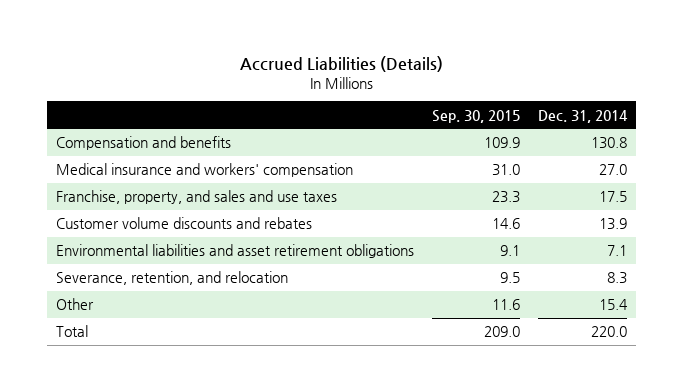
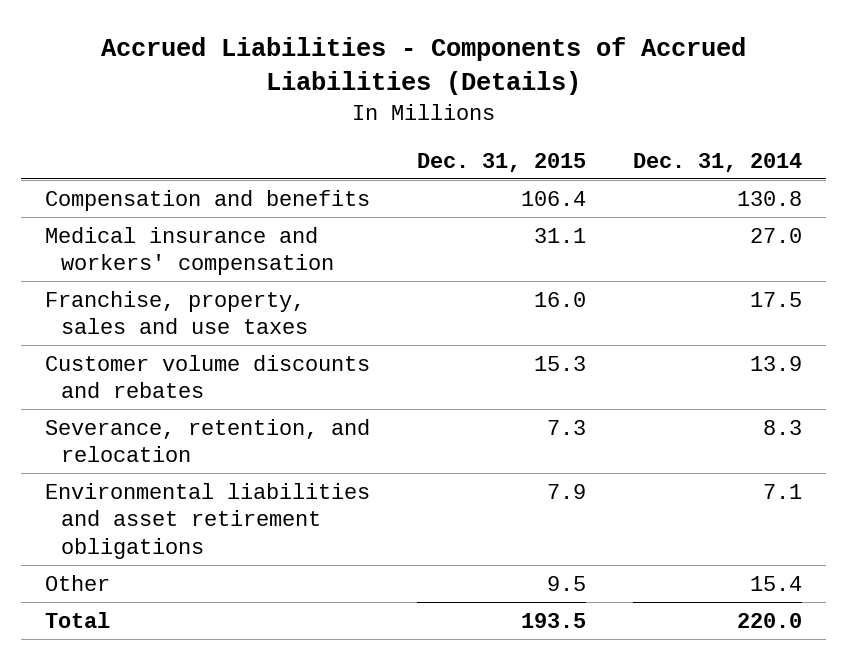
[239,55,443,72] Accrued Liabilities (Details) -> [100,36,746,95] Accrued Liabilities - Components of Accrued Liabilities (Details)
[432,109,521,123] Sep. 30, 2015 -> none
none -> [417,152,587,172] Dec. 31, 2015
[56,190,338,205] Franchise, property, and sales and use taxes -> [44,290,308,335] Franchise, property, sales and use taxes
[56,244,415,259] Environmental liabilities and asset retirement obligations -> [44,482,370,560] Environmental liabilities and asset retirement obligations

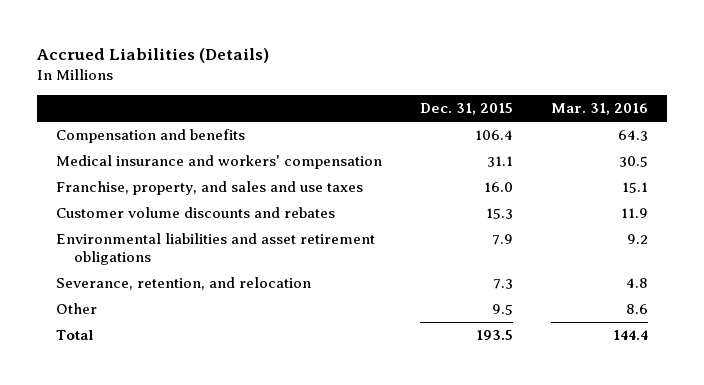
[100,36,746,95] Accrued Liabilities - Components of Accrued Liabilities (Details) -> [35,47,269,63] Accrued Liabilities (Details)
[633,152,803,172] Dec. 31, 2014 -> none
none -> [551,103,649,116] Mar. 31, 2016
[44,290,308,335] Franchise, property, sales and use taxes -> [56,181,364,196] Franchise, property, and sales and use taxes
[44,418,370,463] Severance, retention, and relocation -> [56,277,312,291] Severance, retention, and relocation

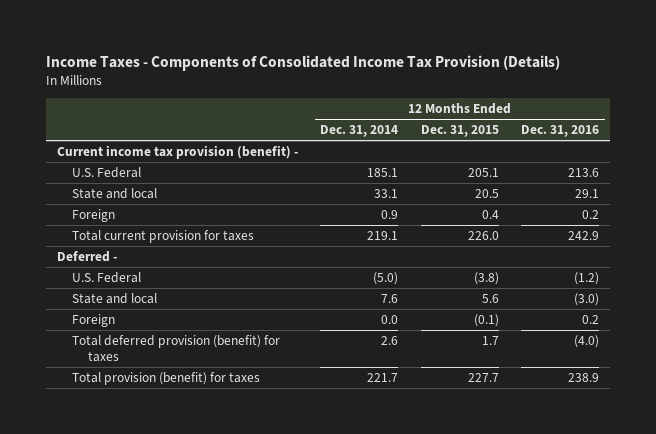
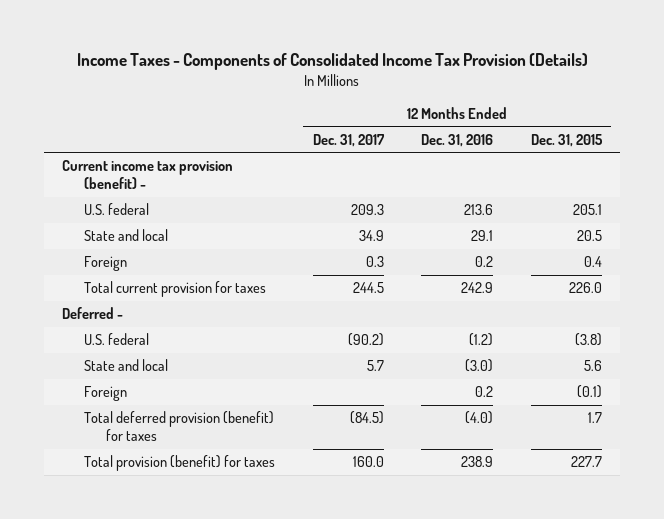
[320,125,399,138] Dec. 31, 2014 -> none
none -> [312,133,385,147] Dec. 31, 2017
[72,166,142,178] U.S. Federal -> [84,203,150,216] U.S. federal
[72,271,142,283] U.S. Federal -> [84,333,150,346] U.S. federal

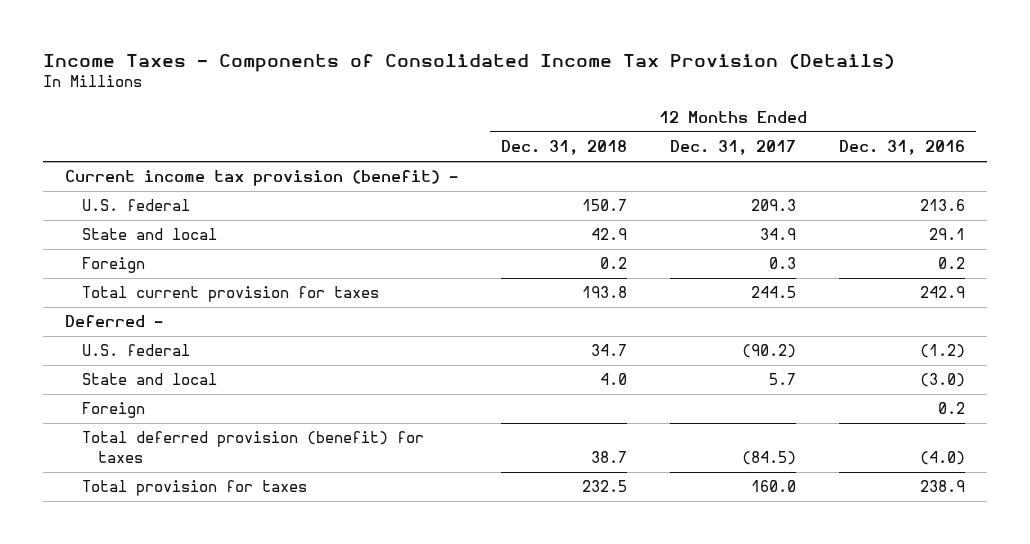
[530,133,603,147] Dec. 31, 2015 -> none
none -> [500,140,627,156] Dec. 31, 2018
[84,455,276,472] Total provision (benefit) for taxes -> [81,480,307,497] Total provision for taxes

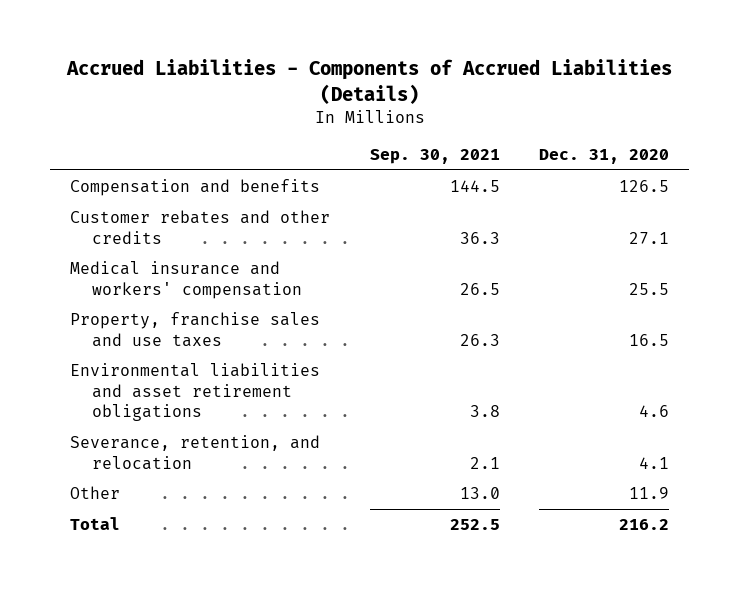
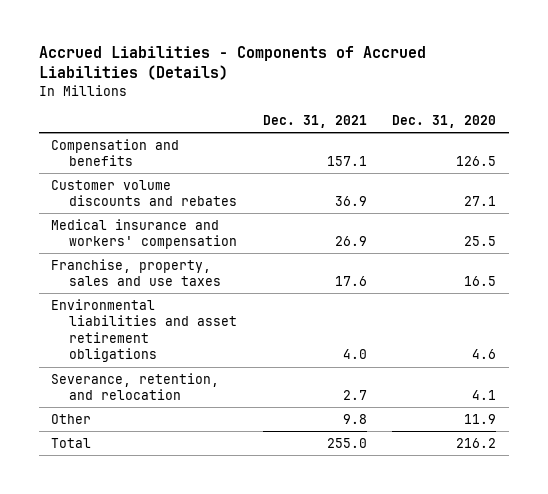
[369,148,500,164] Sep. 30, 2021 -> none
none -> [262,115,367,129] Dec. 31, 2021
[70,210,331,244] Customer rebates and other credits -> [51,179,238,207] Customer volume discounts and rebates
[70,312,321,347] Property, franchise sales and use taxes -> [51,258,222,287] Franchise, property, sales and use taxes

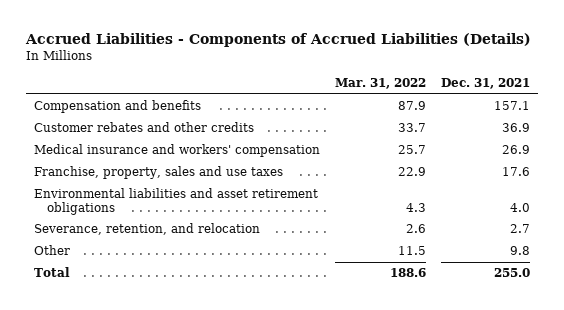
[392,115,497,129] Dec. 31, 2020 -> none
none -> [335,78,427,90] Mar. 31, 2022
[51,179,238,207] Customer volume discounts and rebates -> [33,122,254,133] Customer rebates and other credits

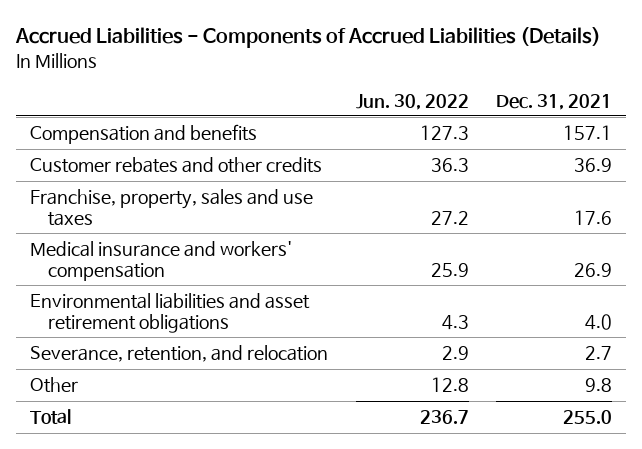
[335,78,427,90] Mar. 31, 2022 -> none
none -> [355,93,469,110] Jun. 30, 2022
[33,144,320,158] Medical insurance and workers' compensation -> [29,241,292,281] Medical insurance and workers' compensation

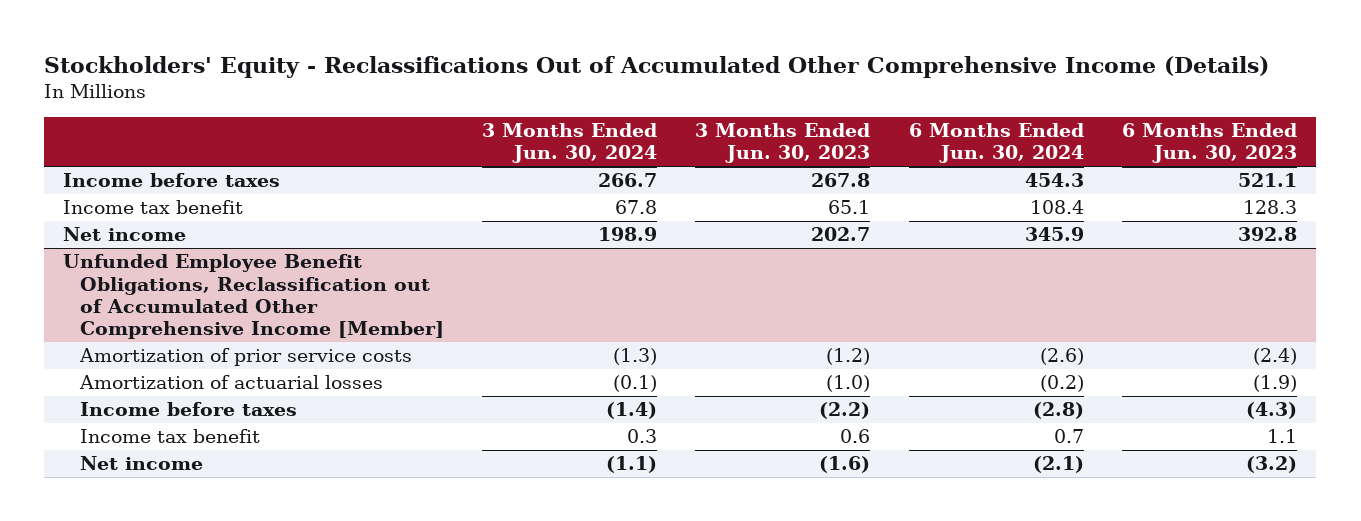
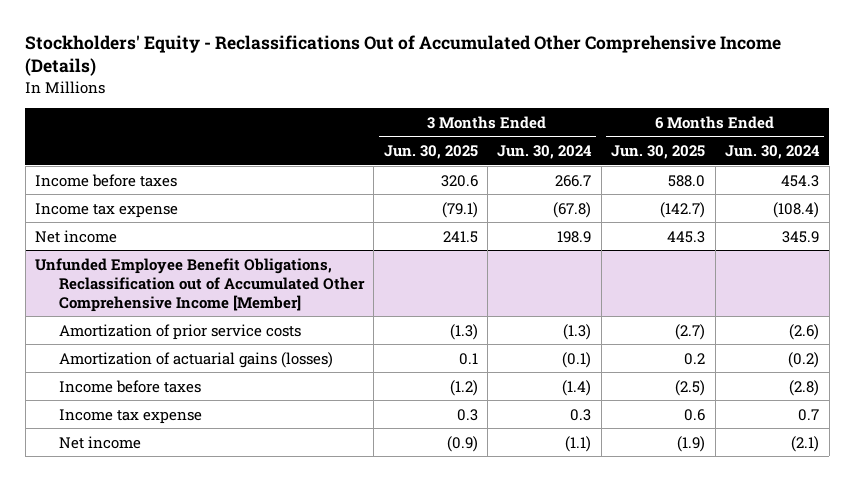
[695,123,871,164] 3 Months Ended Jun. 30, 2023 -> none
[1122,123,1298,164] 6 Months Ended Jun. 30, 2023 -> none
none -> [383,144,478,159] Jun. 30, 2025
none -> [611,144,706,159] Jun. 30, 2025
[63,200,244,215] Income tax benefit -> [34,202,178,218] Income tax expense
[615,200,658,215] 67.8 -> [553,201,592,218] (67.8)
[1029,200,1084,215] 108.4 -> [773,201,820,218] (108.4)
[78,375,383,390] Amortization of actuarial losses -> [58,351,333,368] Amortization of actuarial gains (losses)
[79,429,260,444] Income tax benefit -> [58,408,202,424] Income tax expense

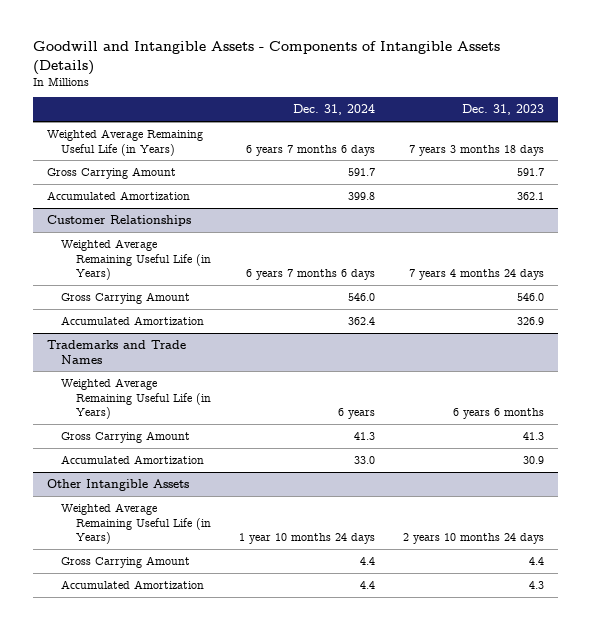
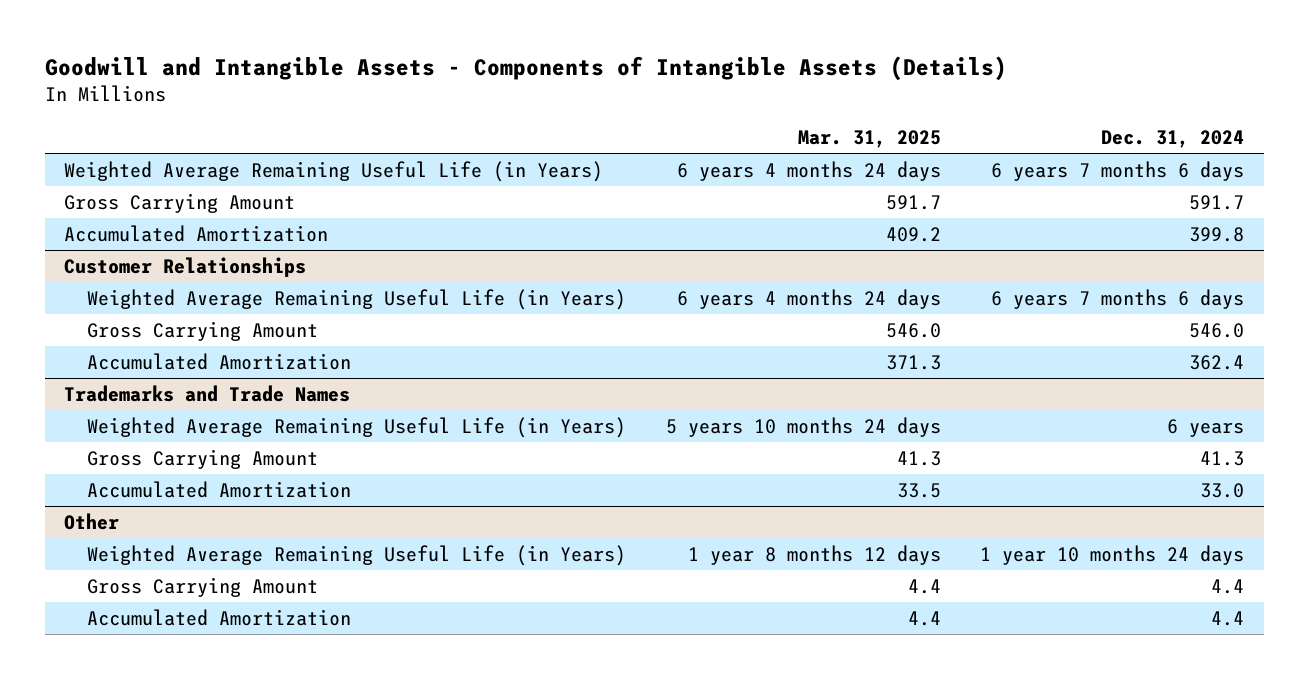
[462,104,545,116] Dec. 31, 2023 -> none
none -> [797,129,941,148] Mar. 31, 2025
[47,478,190,491] Other Intangible Assets -> [64,512,120,530] Other

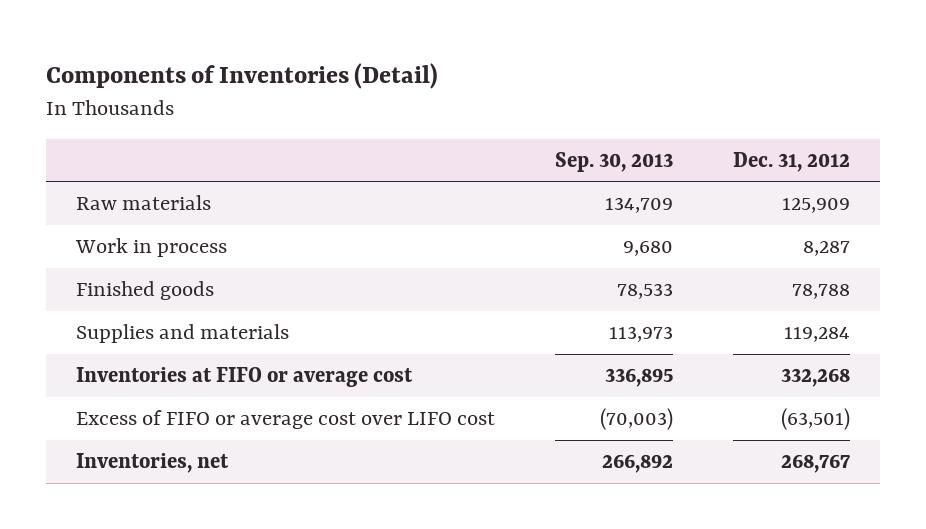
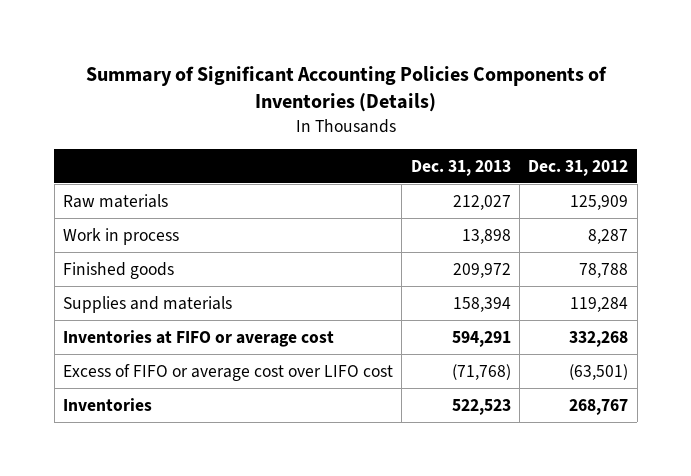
[46,62,439,89] Components of Inventories (Detail) -> [85,66,607,113] Summary of Significant Accounting Policies Components of Inventories (Details)
[555,151,674,172] Sep. 30, 2013 -> none
none -> [410,159,511,176] Dec. 31, 2013
[76,453,230,474] Inventories, net -> [62,397,152,411] Inventories

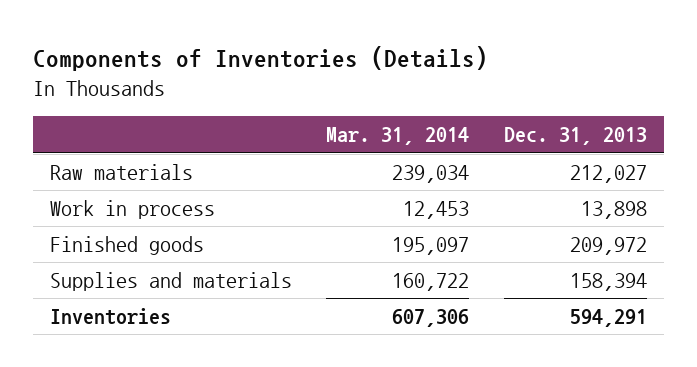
[85,66,607,113] Summary of Significant Accounting Policies Components of Inventories (Details) -> [32,46,488,72] Components of Inventories (Details)
[528,159,629,176] Dec. 31, 2012 -> none
none -> [326,127,470,146] Mar. 31, 2014
[62,329,334,347] Inventories at FIFO or average cost -> none
[62,363,393,381] Excess of FIFO or average cost over LIFO cost -> none
[451,398,511,415] 522,523 -> [569,309,647,328] 594,291

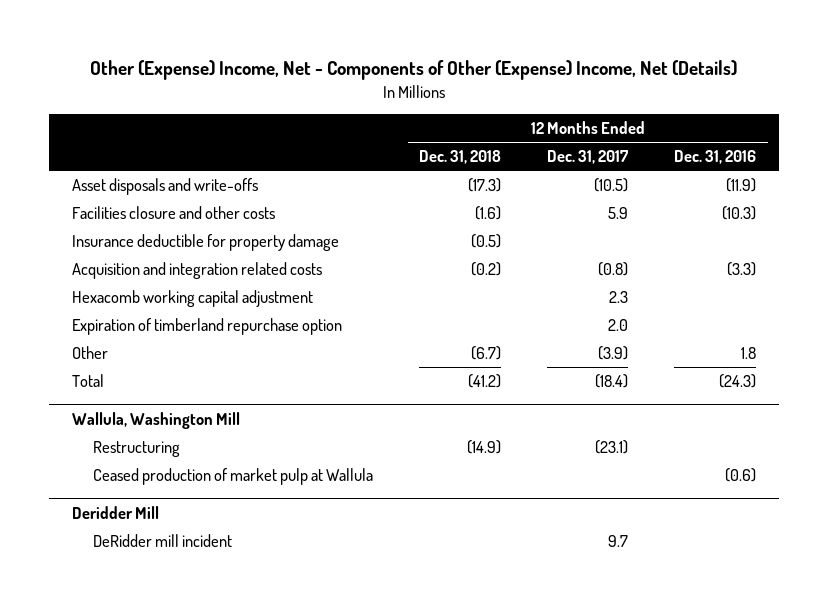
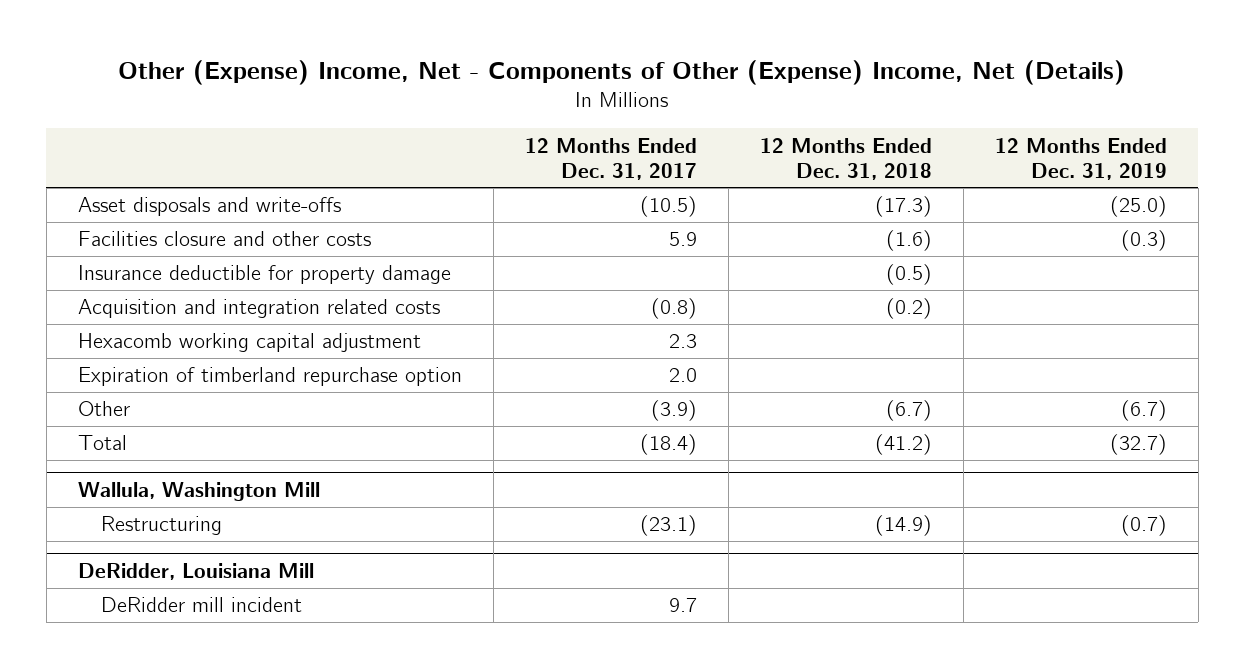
[674,150,757,165] Dec. 31, 2016 -> none
none -> [994,137,1167,180] 12 Months Ended Dec. 31, 2019
[93,468,374,486] Ceased production of market pulp at Wallula -> none
[72,505,160,519] Deridder Mill -> [77,562,314,580] DeRidder, Louisiana Mill

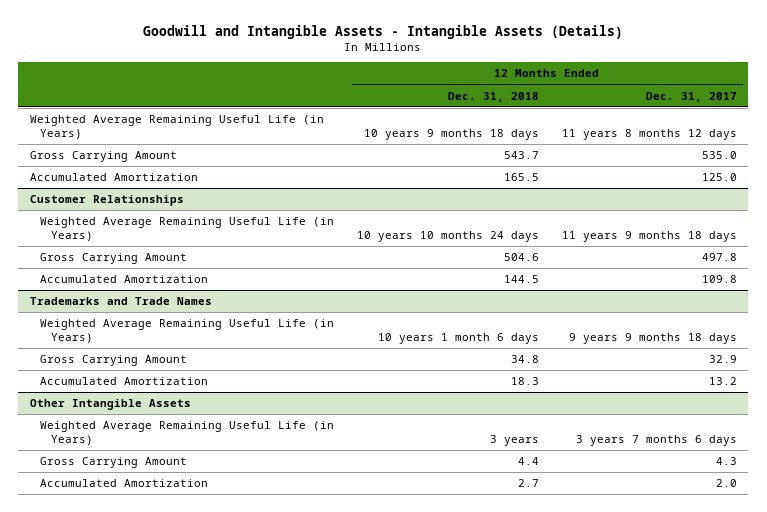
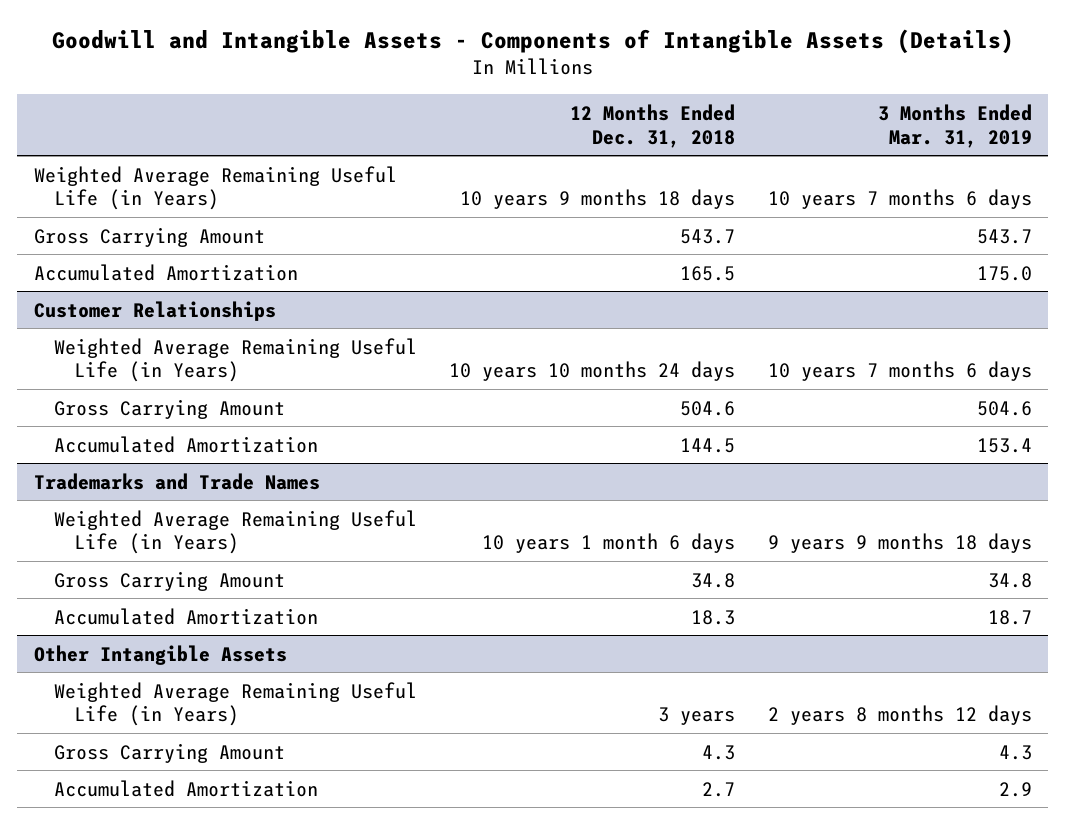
[143,24,624,39] Goodwill and Intangible Assets - Intangible Assets (Details) -> [51,28,1014,54] Goodwill and Intangible Assets - Components of Intangible Assets (Details)
[646,91,738,102] Dec. 31, 2017 -> none
none -> [877,103,1032,148] 3 Months Ended Mar. 31, 2019
[518,457,540,466] 4.4 -> [702,744,736,760] 4.3

